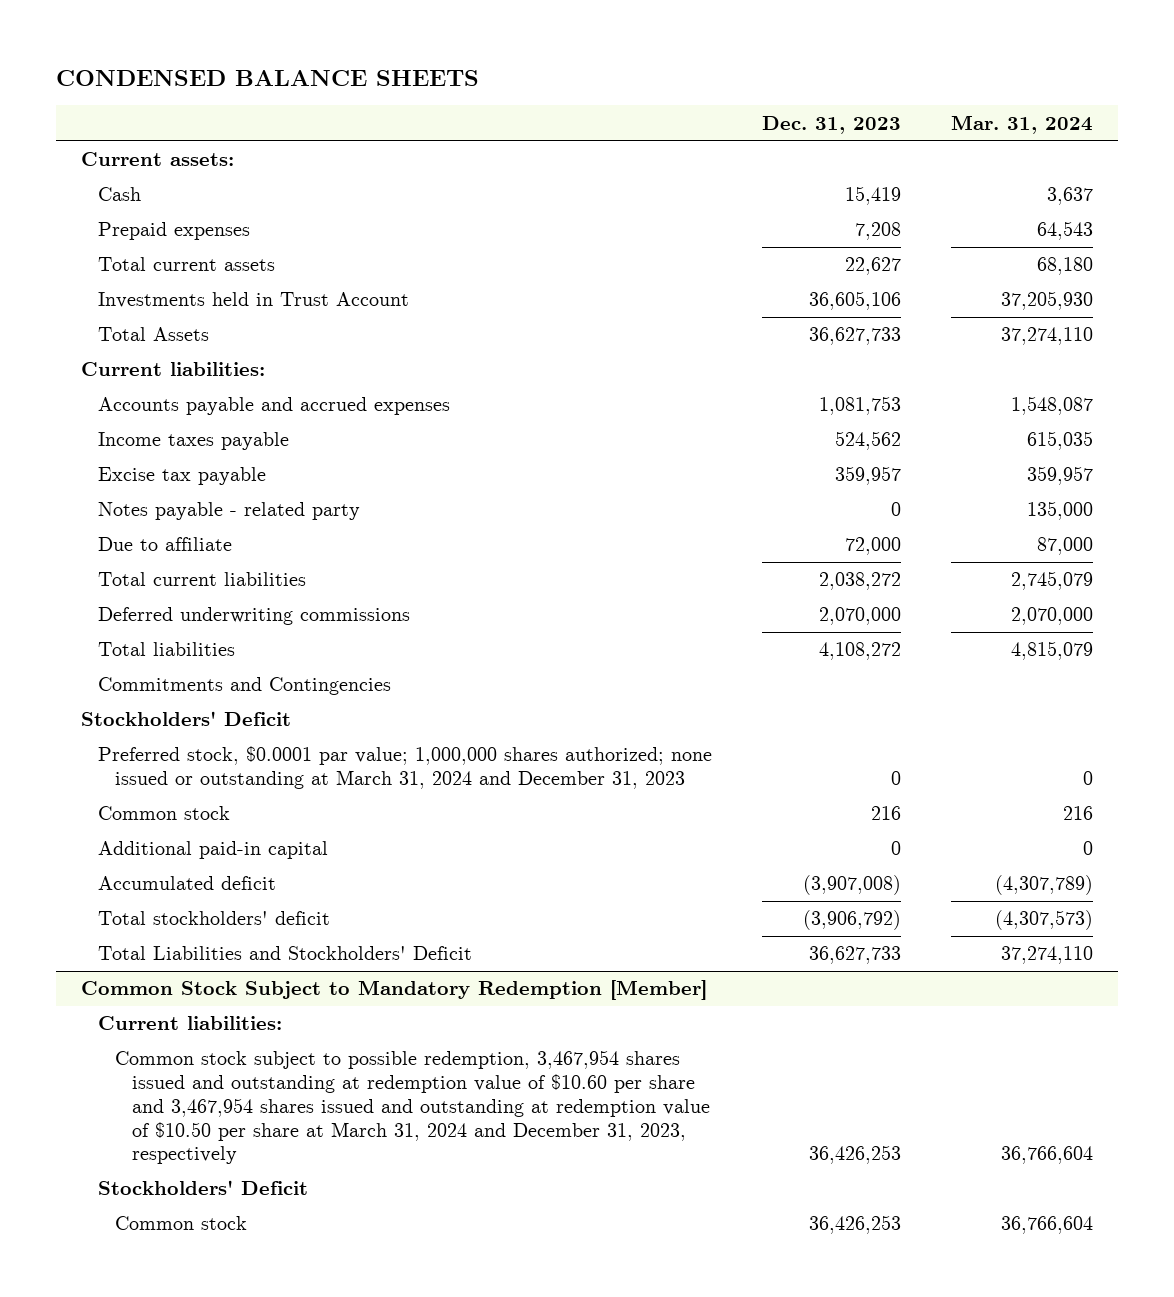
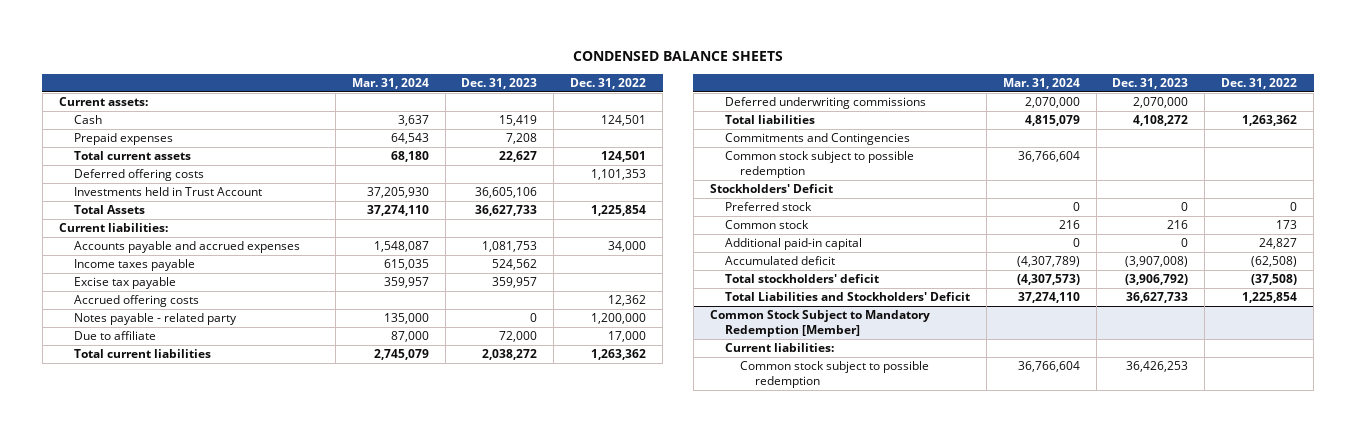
none -> [570,77,647,89] Dec. 31, 2022
none -> [73,169,204,182] Deferred offering costs
none -> [73,295,199,308] Accrued offering costs
none -> [724,151,914,179] Common stock subject to possible redemption
[98,746,713,790] Preferred stock, $0.0001 par value; 1,000,000 shares authorized; none issued or outstanding at March 31, 2024 and December 31, 2023 -> [724,202,812,212] Preferred stock
[98,1180,309,1196] Stockholders' Deficit -> none
[115,1216,248,1231] Common stock -> none
[115,1050,711,1165] Common stock subject to possible redemption, 3,467,954 shares issued and outstanding at redemption value of $10.60 per share and 3,467,954 shares issued and outstanding at redemption value of $10.50 per share at March 31, 2024 and December 31, 2023, respectively -> [739,361,929,389] Common stock subject to possible redemption

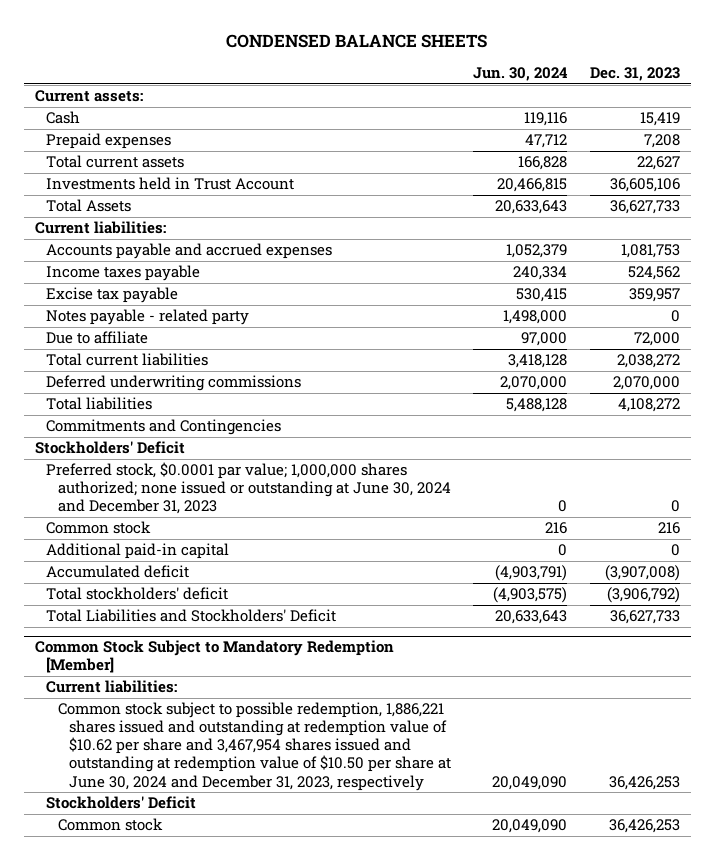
[351,77,429,89] Mar. 31, 2024 -> none
[570,77,647,89] Dec. 31, 2022 -> none
none -> [473,67,569,82] Jun. 30, 2024
[73,169,204,182] Deferred offering costs -> none
[73,295,199,308] Accrued offering costs -> none
[724,151,914,179] Common stock subject to possible redemption -> none
[724,202,812,212] Preferred stock -> [46,462,451,515] Preferred stock, $0.0001 par value; 1,000,000 shares authorized; none issued or outstanding at June 30, 2024 and December 31, 2023
[739,361,929,389] Common stock subject to possible redemption -> [57,702,452,791] Common stock subject to possible redemption, 1,886,221 shares issued and outstanding at redemption value of $10.62 per share and 3,467,954 shares issued and outstanding at redemption value of $10.50 per share at June 30, 2024 and December 31, 2023, respectively
none -> [46,796,197,810] Stockholders' Deficit
none -> [57,818,163,832] Common stock

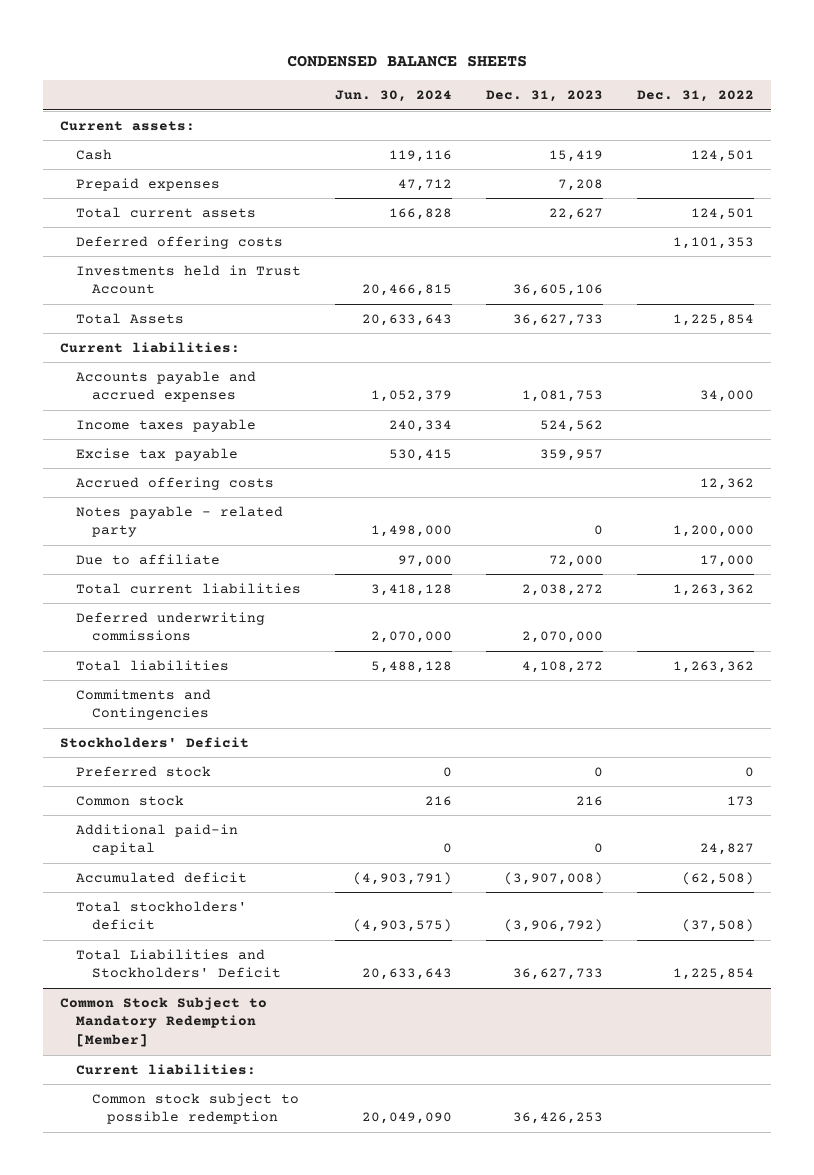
none -> [636,90,754,103] Dec. 31, 2022
none -> [75,235,283,249] Deferred offering costs
none -> [75,476,274,490] Accrued offering costs
[46,462,451,515] Preferred stock, $0.0001 par value; 1,000,000 shares authorized; none issued or outstanding at June 30, 2024 and December 31, 2023 -> [75,765,211,777] Preferred stock
[46,796,197,810] Stockholders' Deficit -> none
[57,818,163,832] Common stock -> none
[57,702,452,791] Common stock subject to possible redemption, 1,886,221 shares issued and outstanding at redemption value of $10.62 per share and 3,467,954 shares issued and outstanding at redemption value of $10.50 per share at June 30, 2024 and December 31, 2023, respectively -> [91,1092,299,1125] Common stock subject to possible redemption

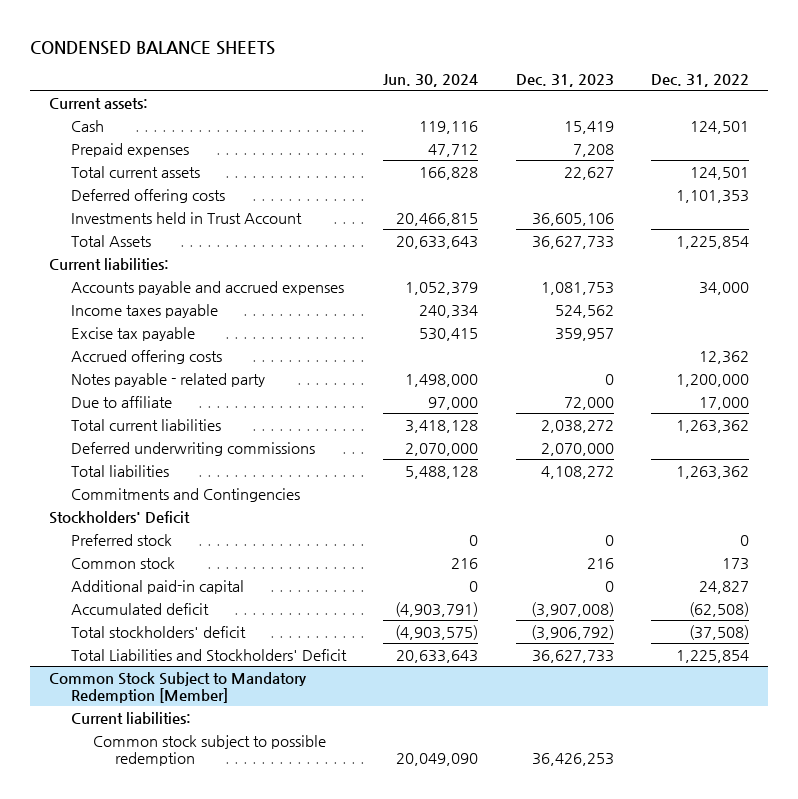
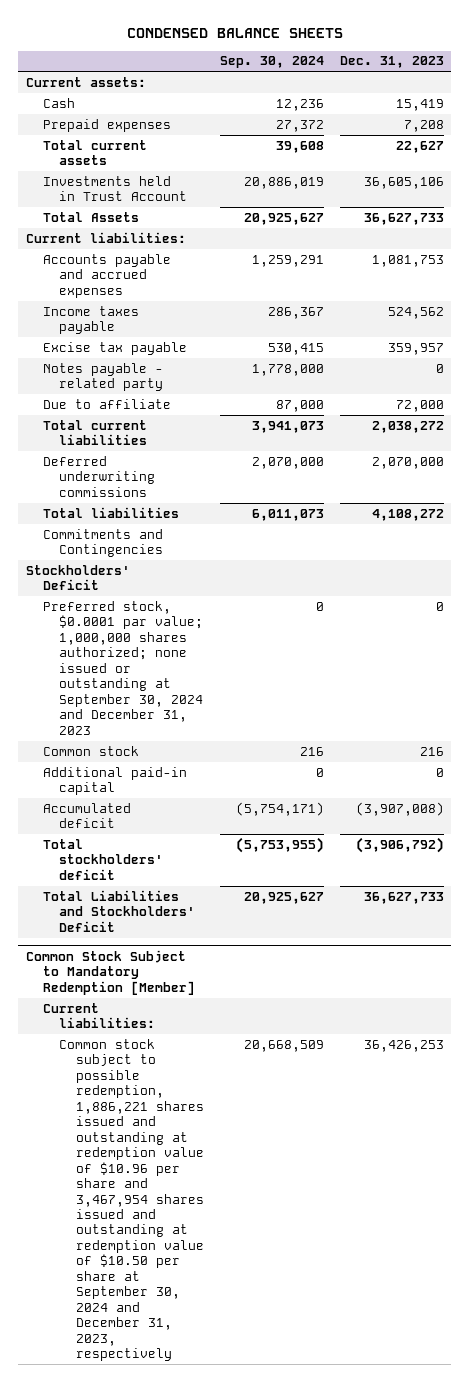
[383,73,479,87] Jun. 30, 2024 -> none
[651,73,750,87] Dec. 31, 2022 -> none
none -> [219,56,324,69] Sep. 30, 2024
[70,188,225,203] Deferred offering costs -> none
[70,349,222,364] Accrued offering costs -> none
[70,533,172,546] Preferred stock -> [42,600,204,735] Preferred stock, $0.0001 par value; 1,000,000 shares authorized; none issued or outstanding at September 30, 2024 and December 31, 2023
[93,734,327,766] Common stock subject to possible redemption -> [59,1038,205,1362] Common stock subject to possible redemption, 1,886,221 shares issued and outstanding at redemption value of $10.96 per share and 3,467,954 shares issued and outstanding at redemption value of $10.50 per share at September 30, 2024 and December 31, 2023, respectively

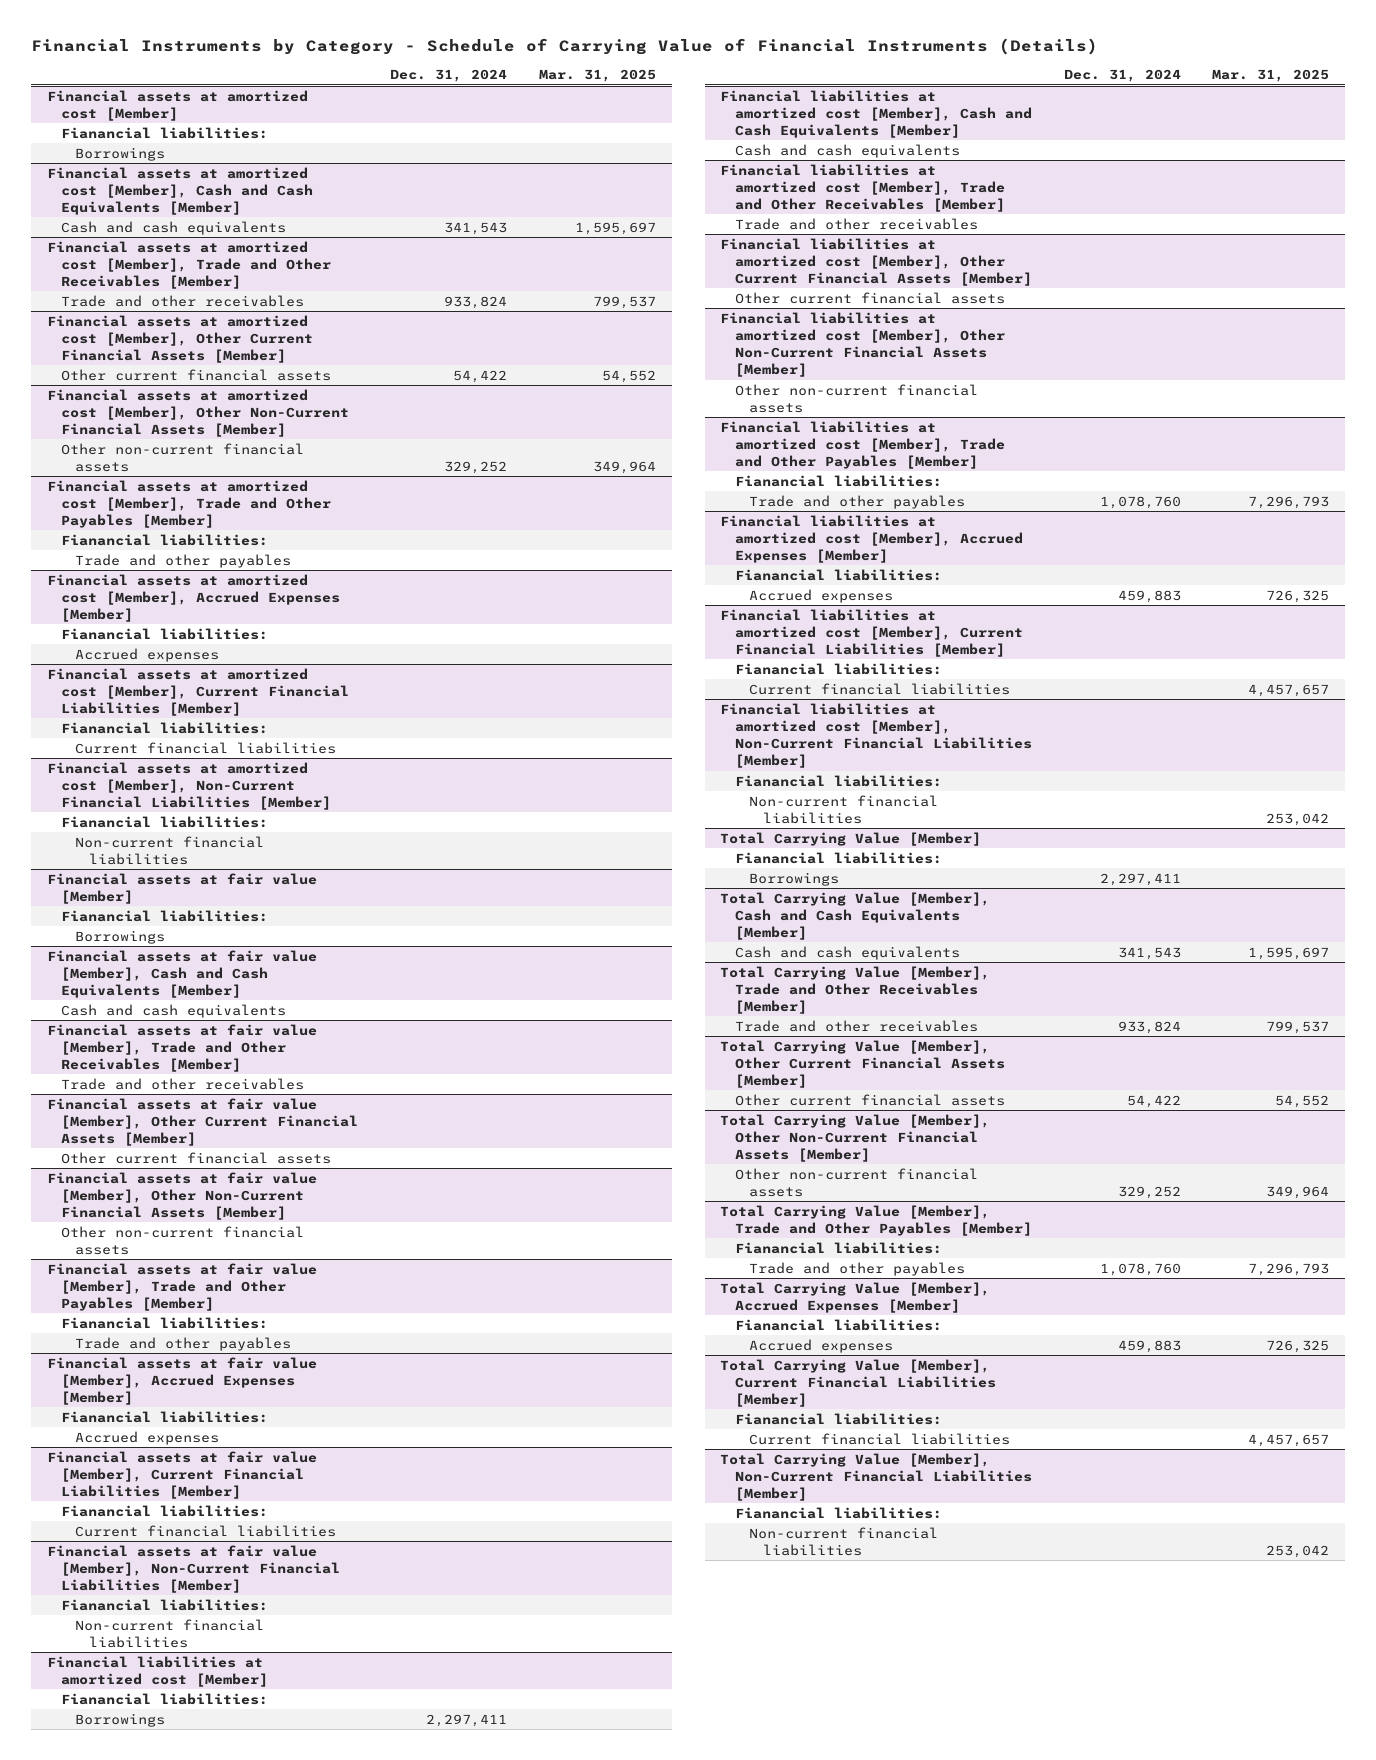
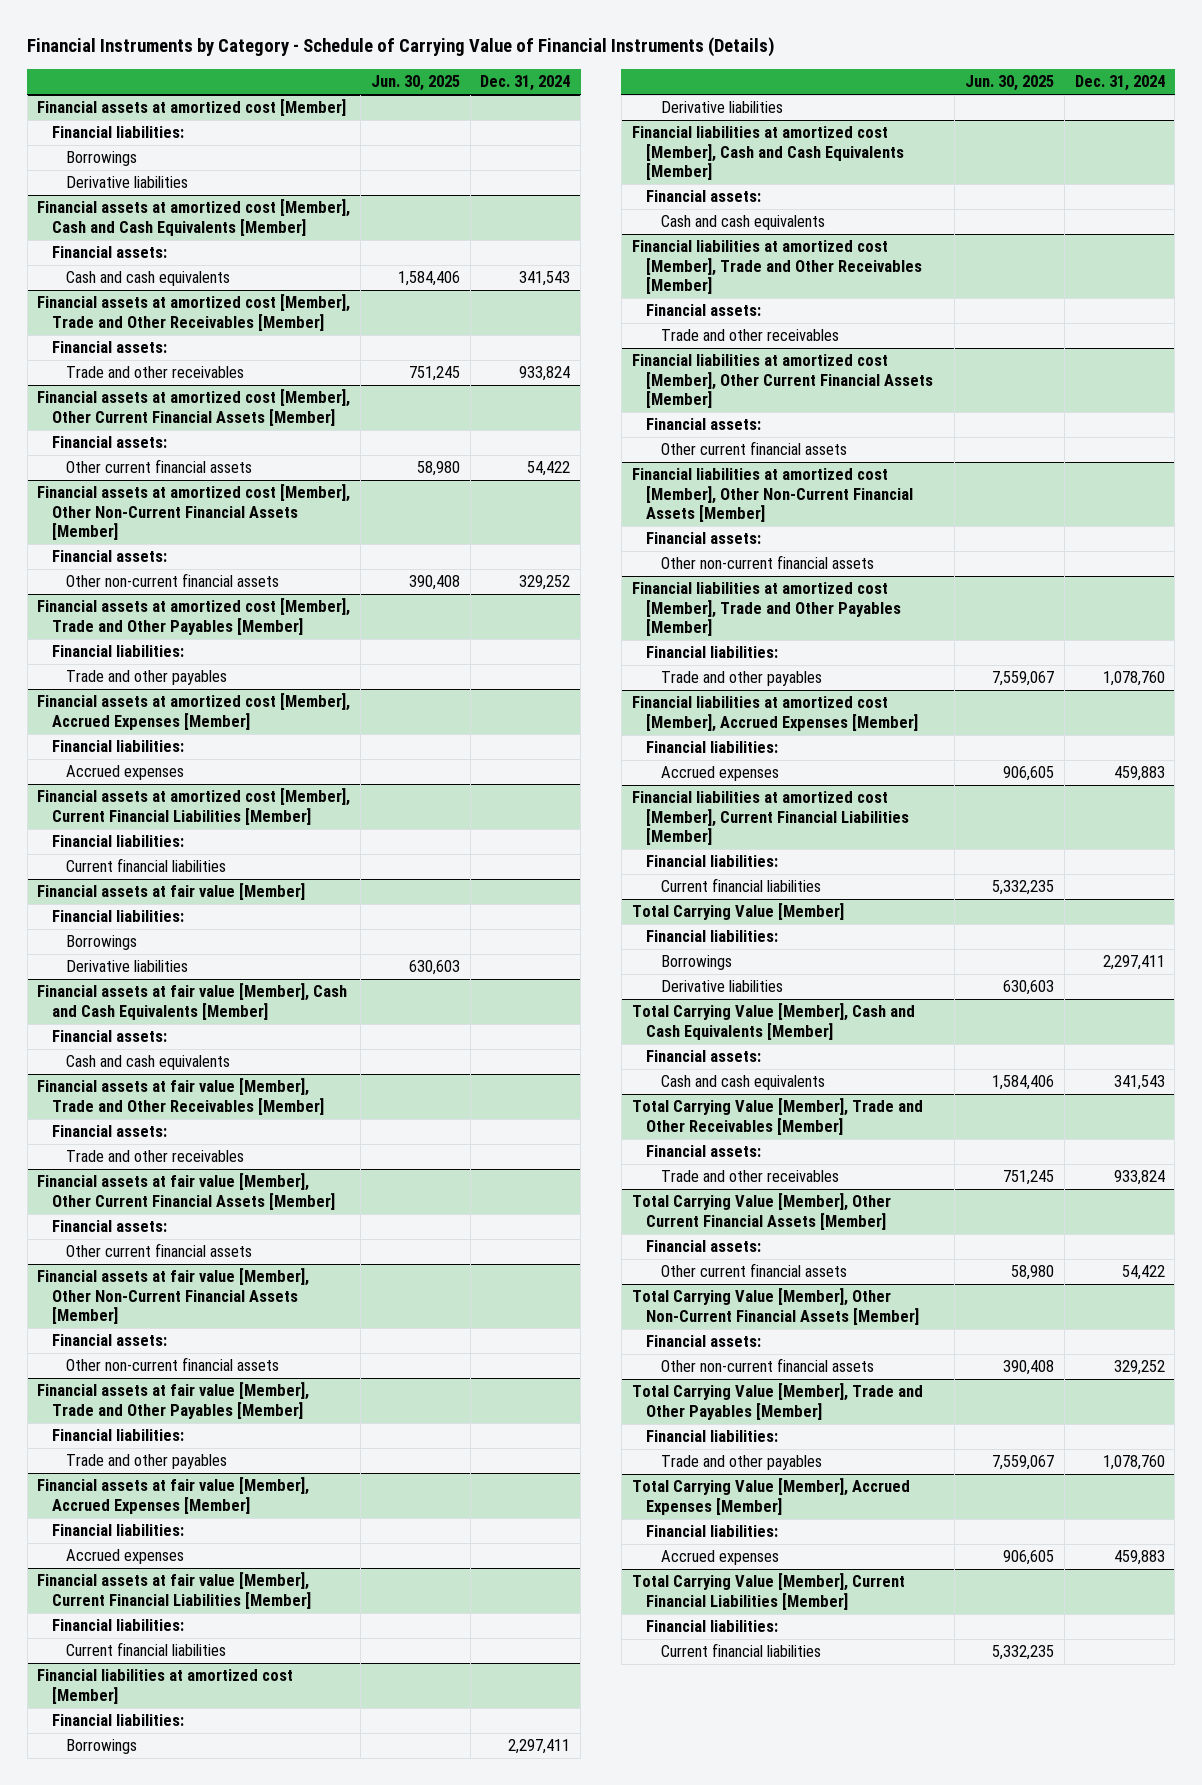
[538,69,656,83] Mar. 31, 2025 -> none
none -> [370,75,460,92] Jun. 30, 2025
[60,126,268,139] Fianancial liabilities: -> [51,126,184,139] Financial liabilities:
none -> [66,176,189,189] Derivative liabilities
none -> [51,246,167,259] Financial assets:
none -> [51,341,167,354] Financial assets:
none -> [51,436,167,449] Financial assets:
none -> [51,550,167,563] Financial assets:
[60,533,268,546] Fianancial liabilities: -> [51,645,184,658] Financial liabilities:
[60,627,268,640] Fianancial liabilities: -> [51,740,184,753] Financial liabilities:
[60,721,268,734] Fianancial liabilities: -> [51,835,184,848] Financial liabilities:
[46,761,331,810] Financial assets at amortized cost [Member], Non-Current Financial Liabilities [Member] -> none
[60,815,268,828] Fianancial liabilities: -> none
[75,835,265,865] Non-current financial liabilities -> none
[60,909,268,922] Fianancial liabilities: -> [51,910,184,923] Financial liabilities:
none -> [66,960,189,973] Derivative liabilities
none -> [51,1030,167,1043] Financial assets:
none -> [51,1125,167,1138] Financial assets:
none -> [51,1220,167,1233] Financial assets:
none -> [51,1334,167,1347] Financial assets:
[60,1316,268,1329] Fianancial liabilities: -> [51,1429,184,1442] Financial liabilities:
[60,1410,268,1423] Fianancial liabilities: -> [51,1524,184,1537] Financial liabilities:
[60,1504,268,1517] Fianancial liabilities: -> [51,1619,184,1632] Financial liabilities:
[46,1544,340,1593] Financial assets at fair value [Member], Non-Current Financial Liabilities [Member] -> none
[60,1598,268,1611] Fianancial liabilities: -> none
[75,1618,265,1648] Non-current financial liabilities -> none
[60,1692,268,1705] Fianancial liabilities: -> [51,1714,184,1727] Financial liabilities:
none -> [660,101,783,114] Derivative liabilities
none -> [646,190,762,203] Financial assets:
none -> [646,304,762,317] Financial assets:
none -> [646,418,762,431] Financial assets:
none -> [646,532,762,545] Financial assets:
[734,474,942,487] Fianancial liabilities: -> [646,646,779,659] Financial liabilities:
[734,568,942,581] Fianancial liabilities: -> [646,741,779,754] Financial liabilities:
[734,662,942,675] Fianancial liabilities: -> [646,855,779,868] Financial liabilities:
[720,702,1032,769] Financial liabilities at amortized cost [Member], Non-Current Financial Liabilities [Member] -> none
[734,774,942,787] Fianancial liabilities: -> none
[748,794,938,824] Non-current financial liabilities -> none
[734,851,942,864] Fianancial liabilities: -> [646,930,779,943] Financial liabilities:
none -> [660,980,783,993] Derivative liabilities
none -> [646,1050,762,1063] Financial assets:
none -> [646,1145,762,1158] Financial assets:
none -> [646,1240,762,1253] Financial assets:
none -> [646,1335,762,1348] Financial assets:
[734,1241,942,1254] Fianancial liabilities: -> [646,1430,779,1443] Financial liabilities:
[734,1318,942,1331] Fianancial liabilities: -> [646,1525,779,1538] Financial liabilities:
[734,1412,942,1425] Fianancial liabilities: -> [646,1620,779,1633] Financial liabilities:
[720,1452,1032,1501] Total Carrying Value [Member], Non-Current Financial Liabilities [Member] -> none
[734,1506,942,1519] Fianancial liabilities: -> none
[748,1526,938,1556] Non-current financial liabilities -> none

